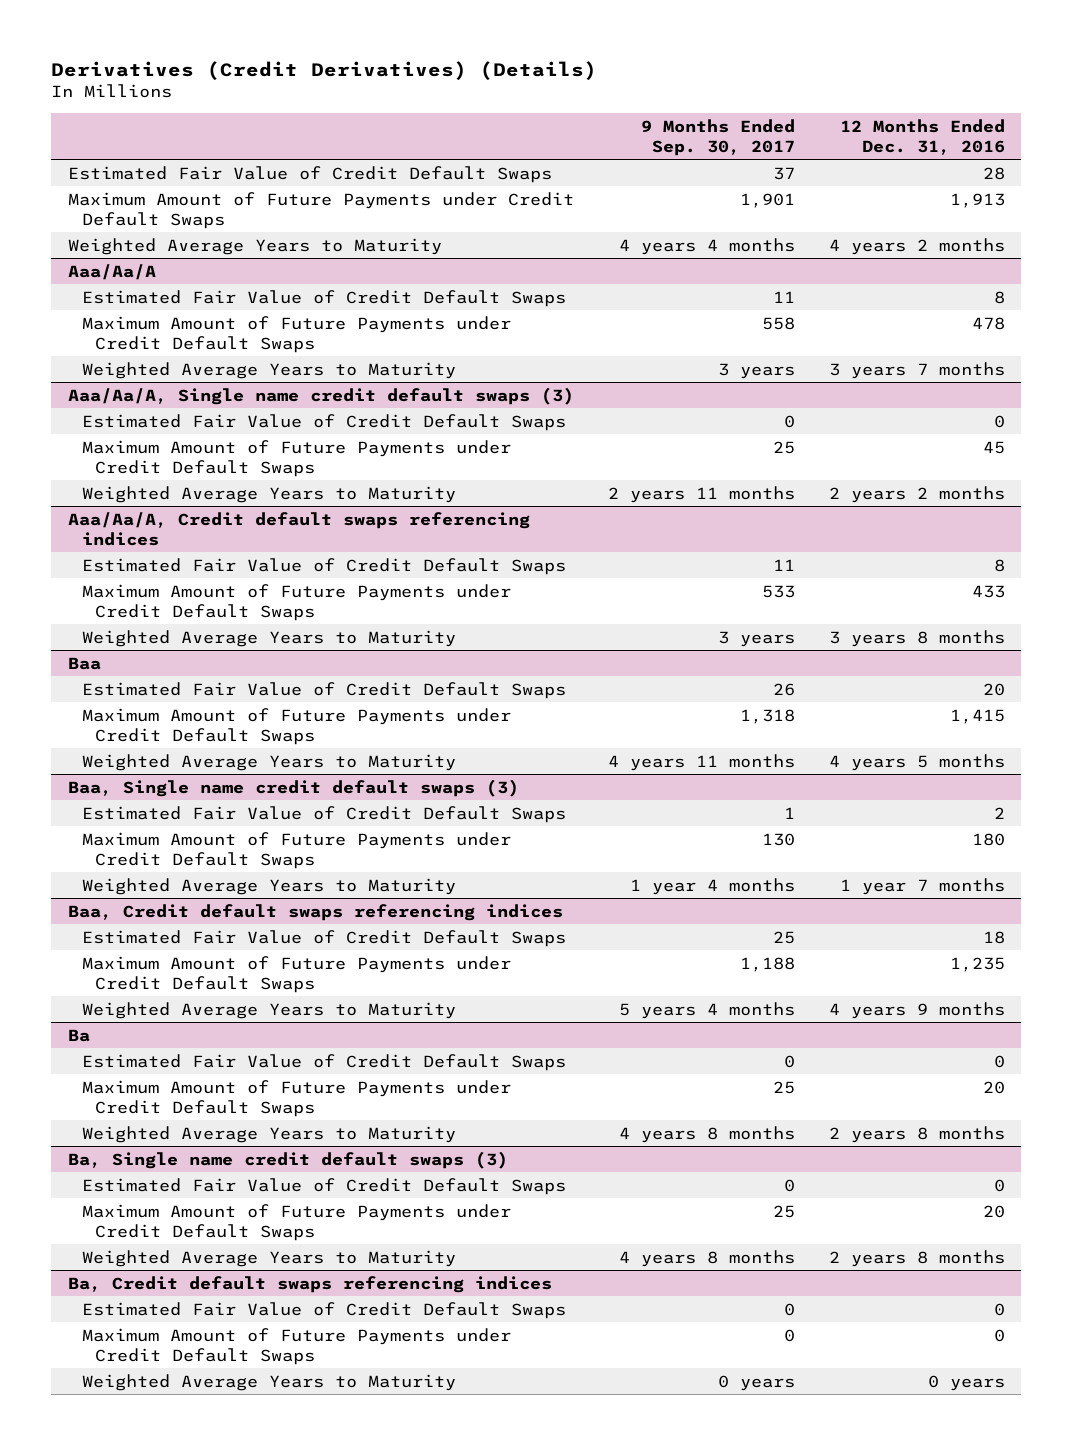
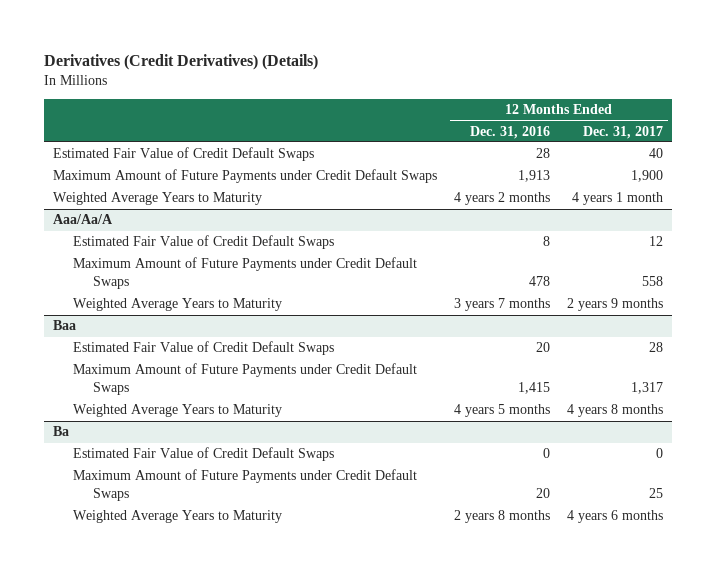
[640,118,795,156] 9 Months Ended Sep. 30, 2017 -> none
none -> [583,125,664,139] Dec. 31, 2017
[68,386,575,405] Aaa/Aa/A, Single name credit default swaps (3) -> none
[81,413,566,431] Estimated Fair Value of Credit Default Swaps -> none
[81,439,511,477] Maximum Amount of Future Payments under Credit Default Swaps -> none
[81,485,456,503] Weighted Average Years to Maturity -> none
[68,511,531,546] Aaa/Aa/A, Credit default swaps referencing indices -> none
[81,557,566,575] Estimated Fair Value of Credit Default Swaps -> none
[81,583,511,621] Maximum Amount of Future Payments under Credit Default Swaps -> none
[81,629,456,647] Weighted Average Years to Maturity -> none
[68,778,520,797] Baa, Single name credit default swaps (3) -> none
[81,805,566,823] Estimated Fair Value of Credit Default Swaps -> none
[81,831,511,869] Maximum Amount of Future Payments under Credit Default Swaps -> none
[81,877,456,895] Weighted Average Years to Maturity -> none
[68,903,564,921] Baa, Credit default swaps referencing indices -> none
[81,929,566,947] Estimated Fair Value of Credit Default Swaps -> none
[81,955,511,993] Maximum Amount of Future Payments under Credit Default Swaps -> none
[81,1001,456,1019] Weighted Average Years to Maturity -> none
[68,1150,509,1169] Ba, Single name credit default swaps (3) -> none
[81,1177,566,1195] Estimated Fair Value of Credit Default Swaps -> none
[81,1203,511,1241] Maximum Amount of Future Payments under Credit Default Swaps -> none
[81,1249,456,1267] Weighted Average Years to Maturity -> none
[68,1275,553,1293] Ba, Credit default swaps referencing indices -> none
[81,1301,566,1319] Estimated Fair Value of Credit Default Swaps -> none
[81,1327,511,1365] Maximum Amount of Future Payments under Credit Default Swaps -> none
[81,1373,456,1391] Weighted Average Years to Maturity -> none

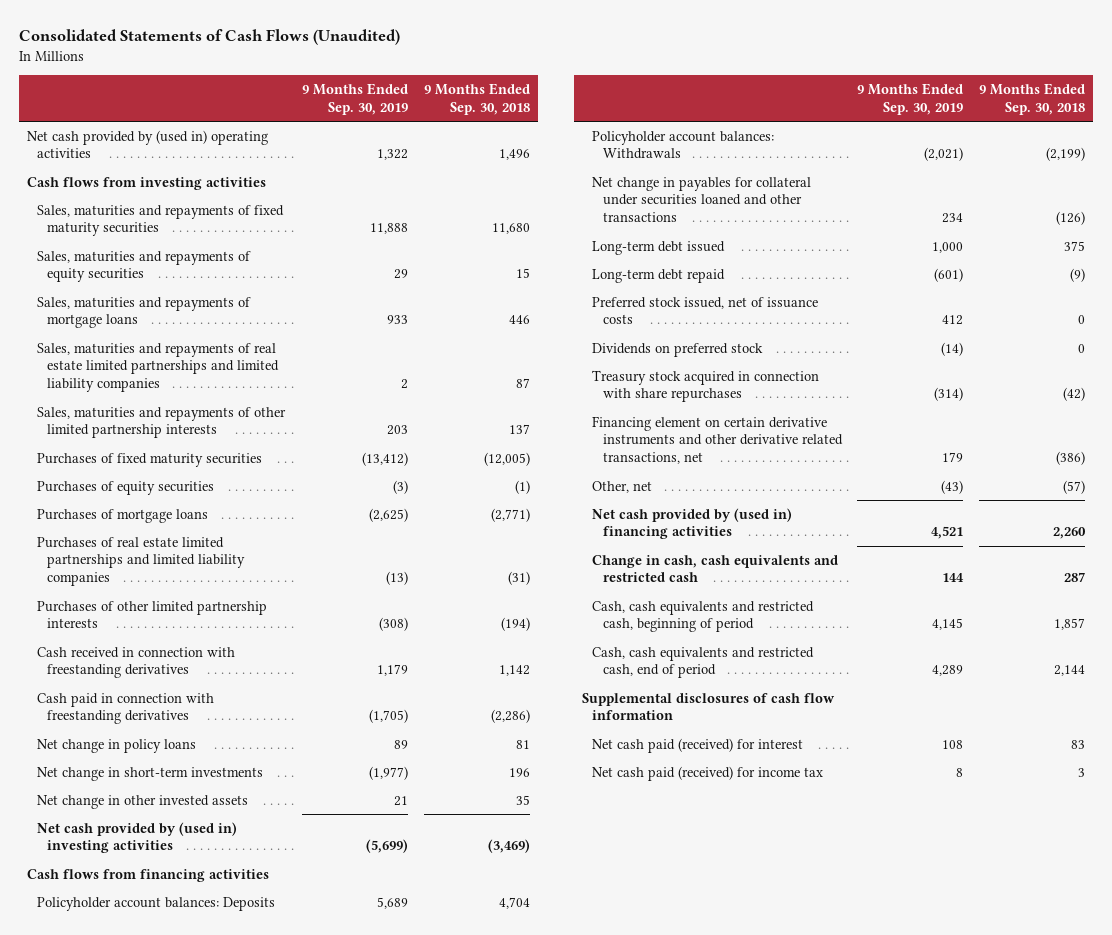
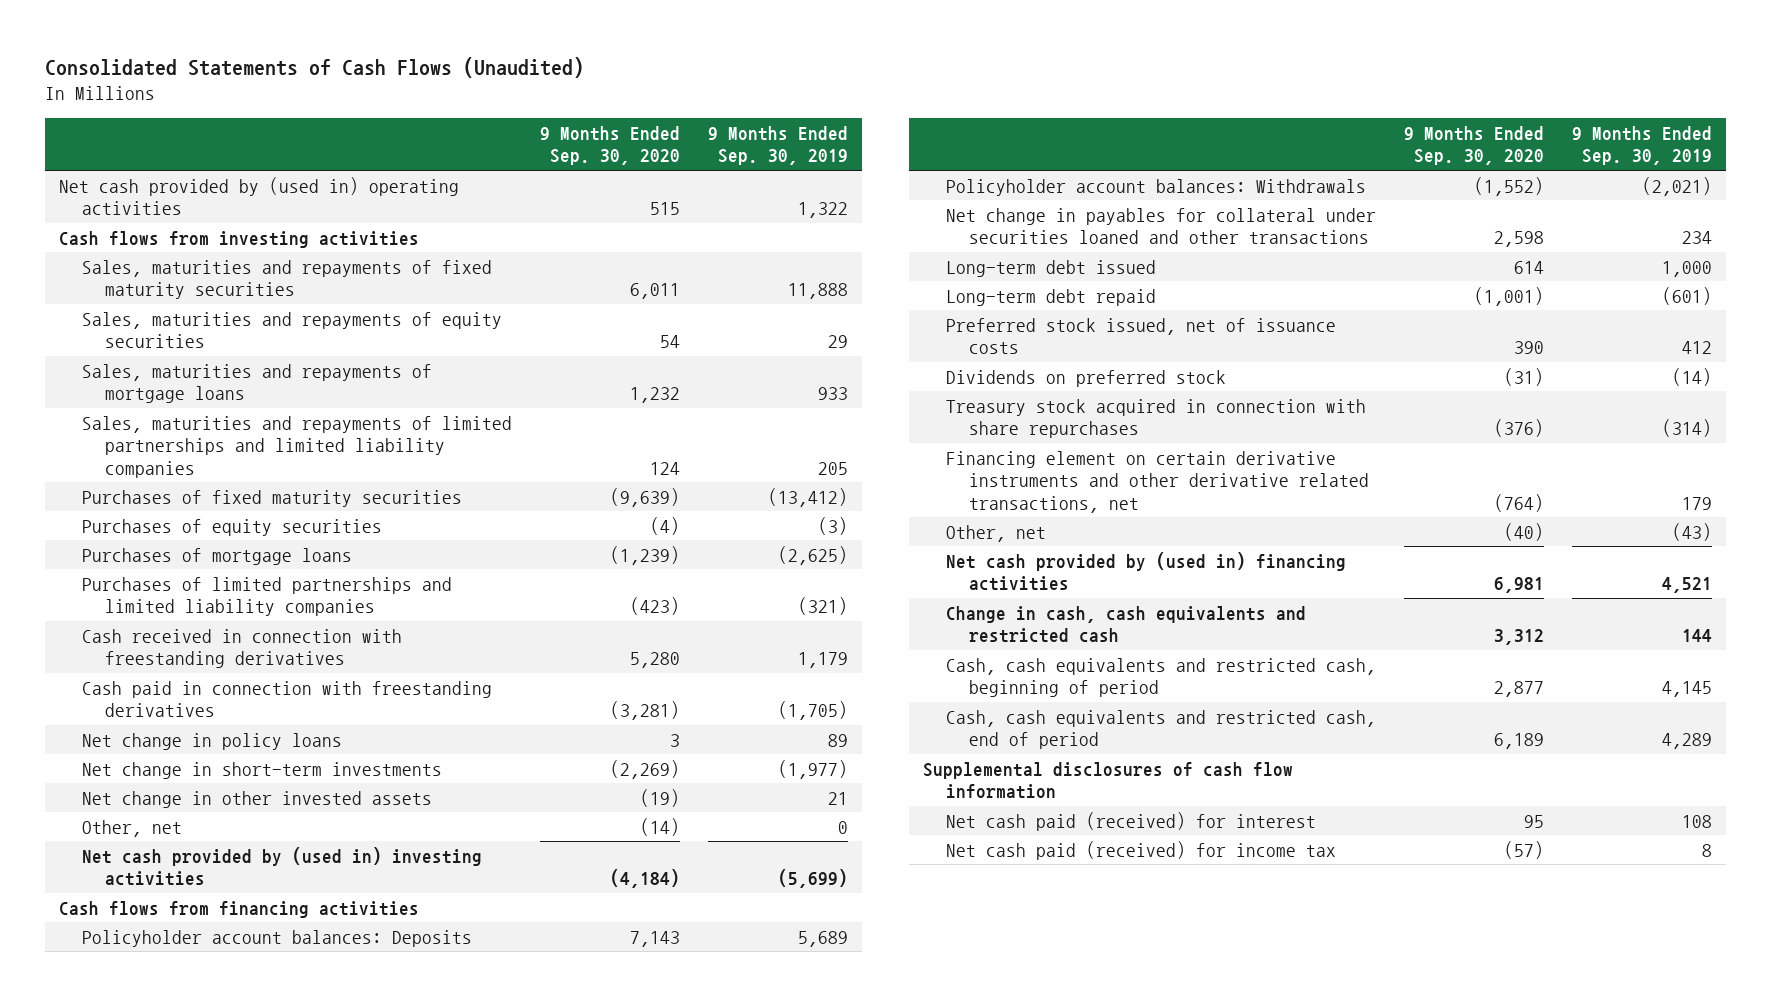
[424,83,531,115] 9 Months Ended Sep. 30, 2018 -> none
none -> [539,125,680,166] 9 Months Ended Sep. 30, 2020
[37,342,280,393] Sales, maturities and repayments of real estate limited partnerships and limited liability companies -> none
[37,406,287,439] Sales, maturities and repayments of other limited partnership interests -> [81,415,512,478] Sales, maturities and repayments of limited partnerships and limited liability companies
[387,425,409,436] 203 -> [817,461,848,475] 205
[37,536,246,587] Purchases of real estate limited partnerships and limited liability companies -> none
[37,600,268,629] Purchases of other limited partnership interests -> [81,576,452,617] Purchases of limited partnerships and limited liability companies
[379,617,409,632] (308) -> [797,597,848,616] (321)
none -> [81,819,182,837] Other, net

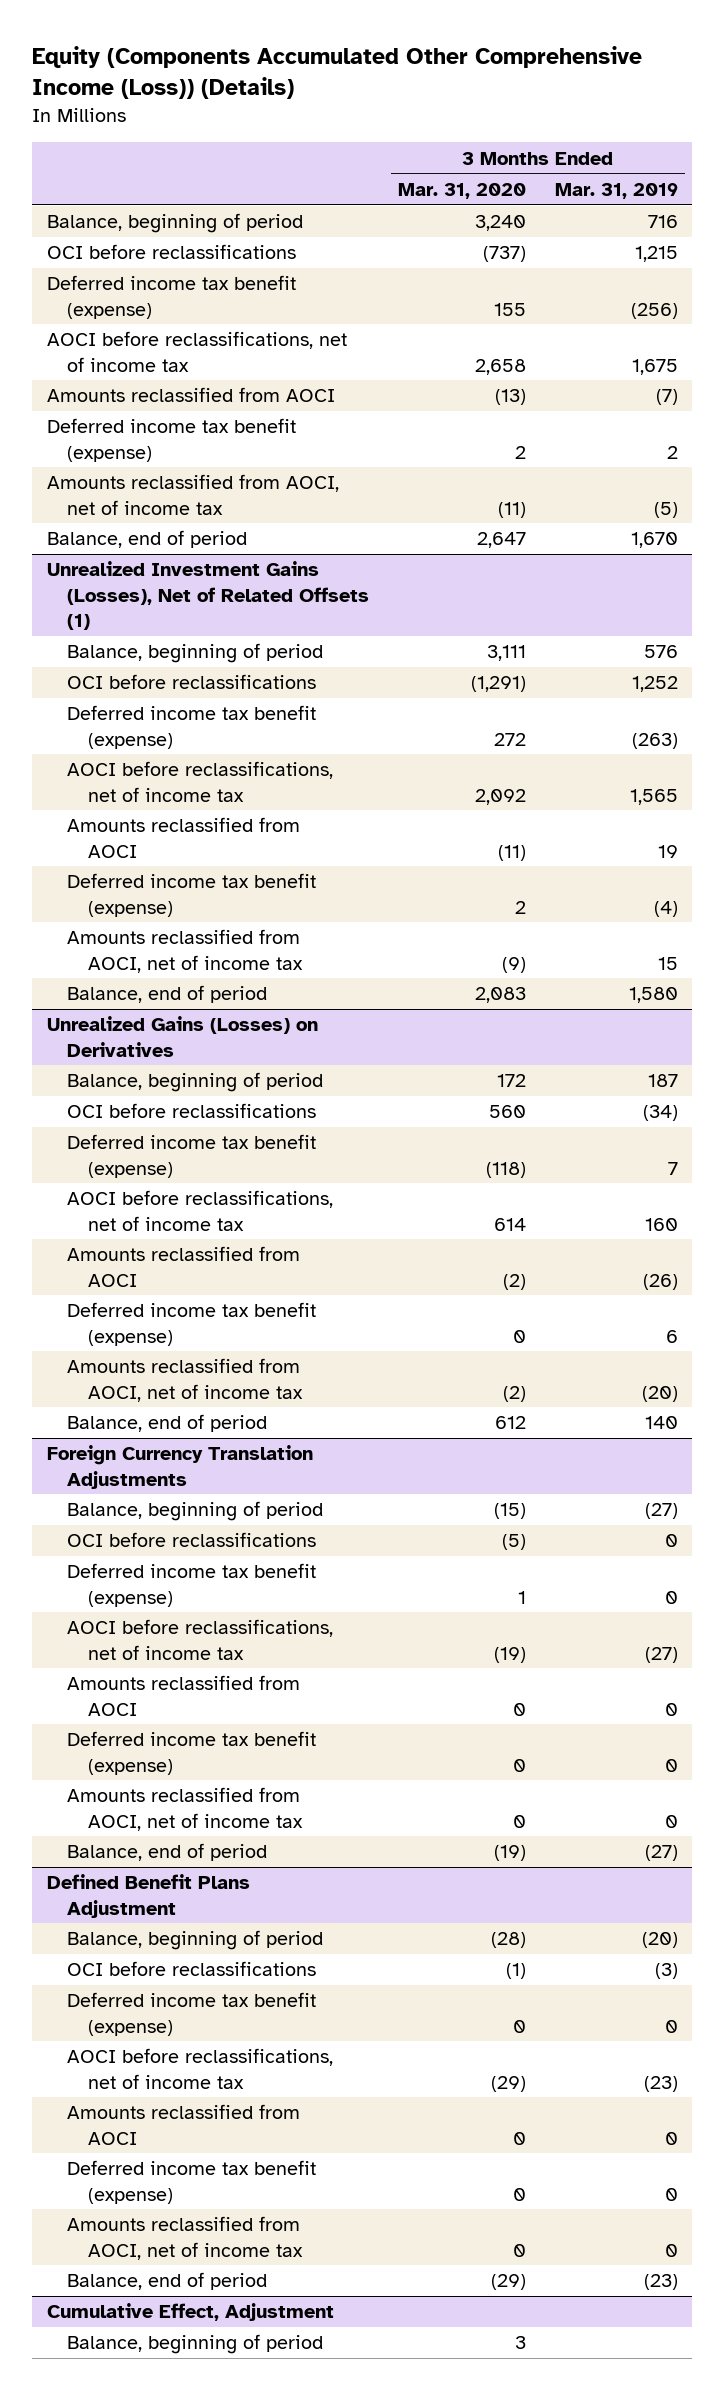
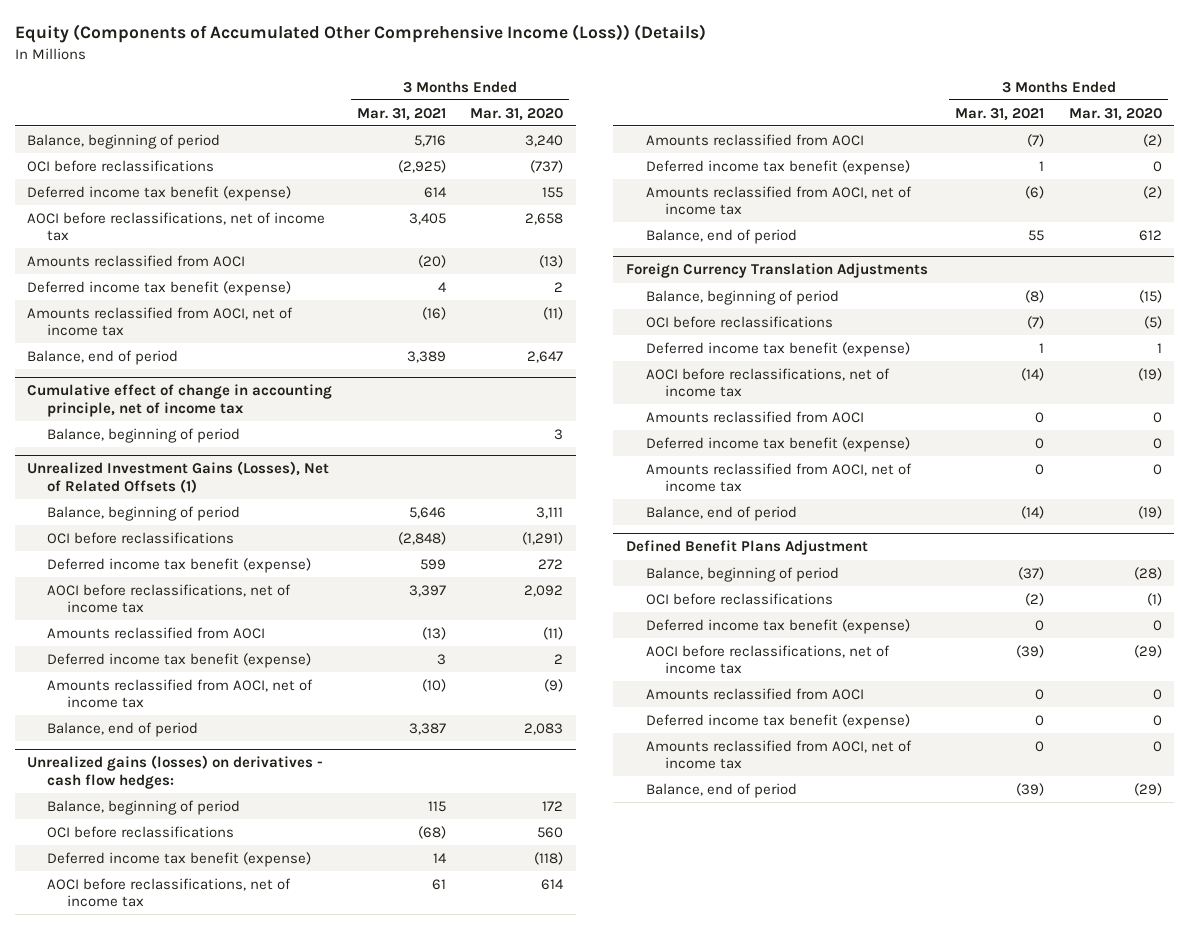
[32,45,643,99] Equity (Components Accumulated Other Comprehensive Income (Loss)) (Details) -> [14,24,706,44] Equity (Components of Accumulated Other Comprehensive Income (Loss)) (Details)
[554,182,678,199] Mar. 31, 2019 -> none
none -> [356,107,446,121] Mar. 31, 2021
none -> [27,384,333,417] Cumulative effect of change in accounting principle, net of income tax
none -> [47,427,241,443] Balance, beginning of period
[46,1016,318,1057] Unrealized Gains (Losses) on Derivatives -> [27,755,324,789] Unrealized gains (losses) on derivatives - cash flow hedges:
[46,2303,334,2322] Cumulative Effect, Adjustment -> none
[67,2334,324,2355] Balance, beginning of period -> none

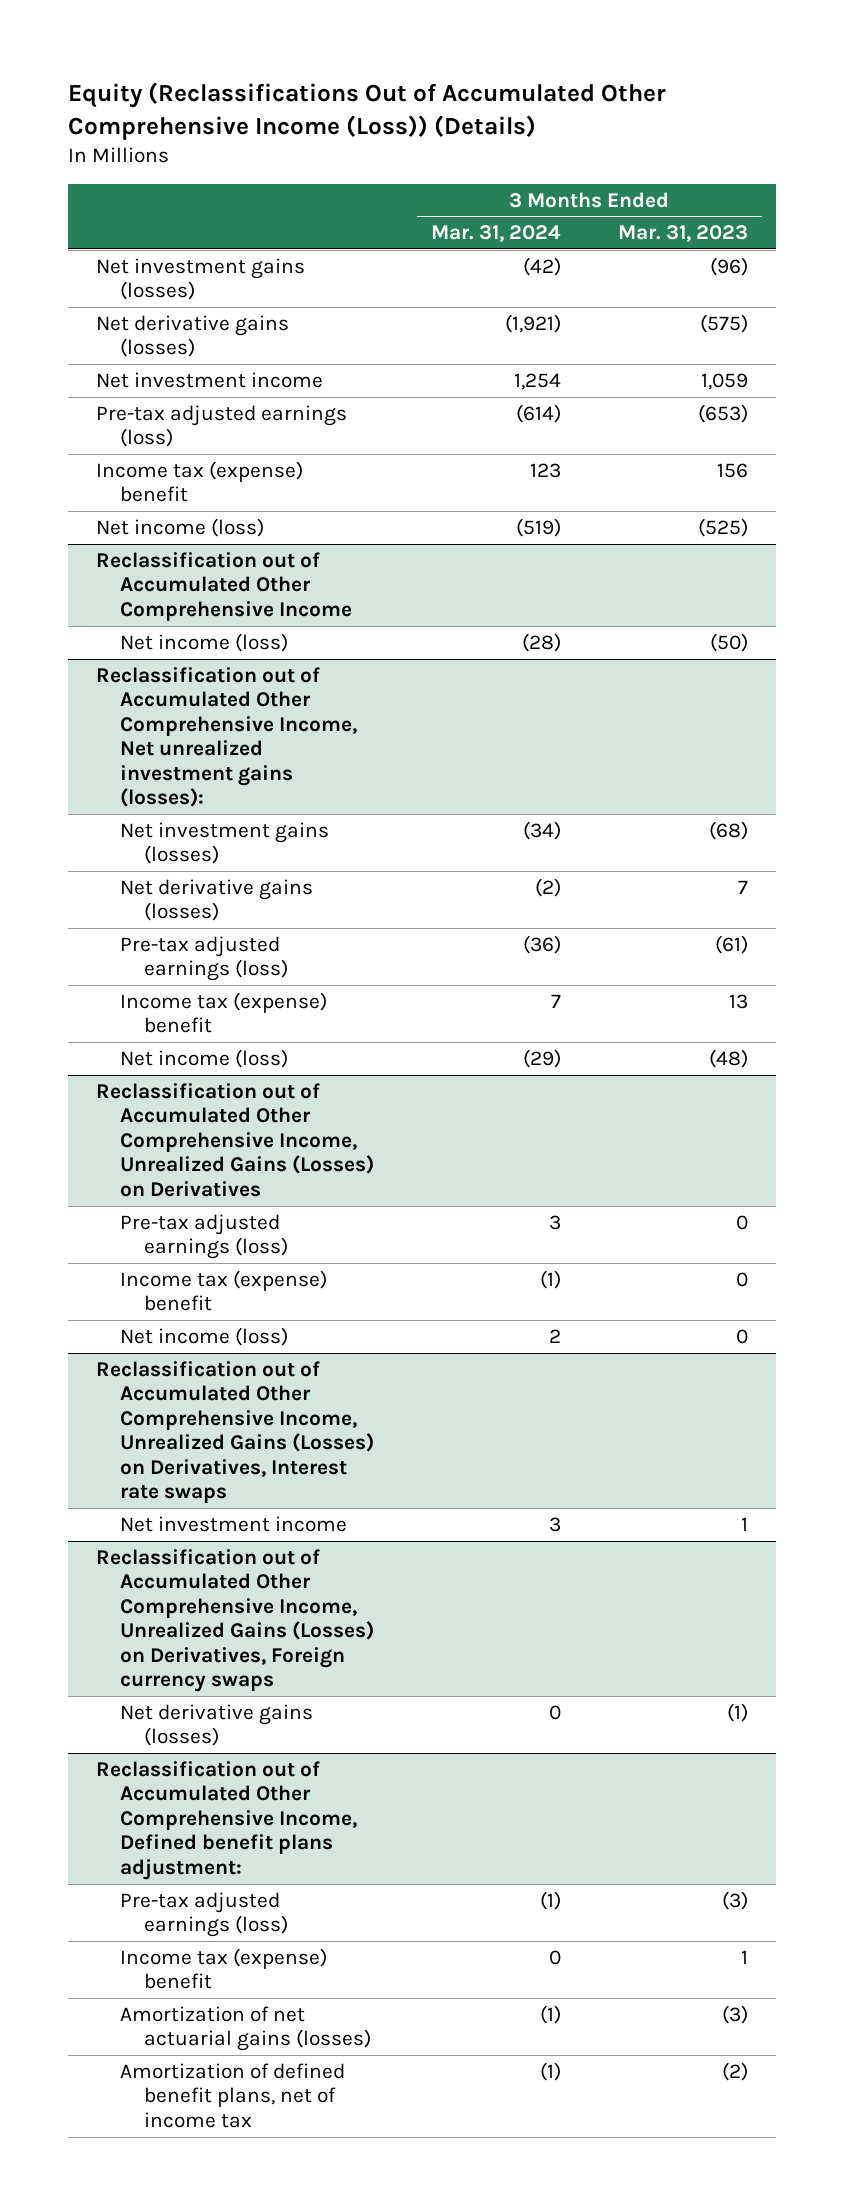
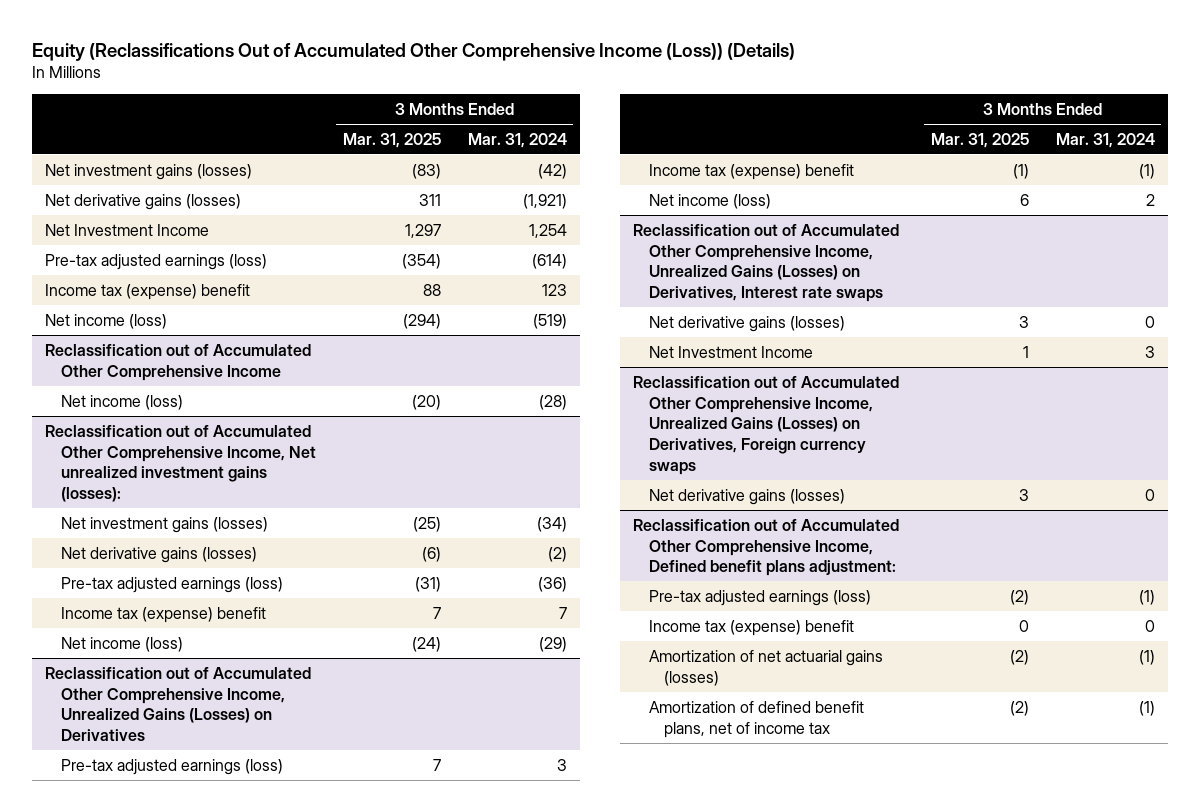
[617,225,748,243] Mar. 31, 2023 -> none
none -> [342,132,441,148] Mar. 31, 2025
[96,371,324,388] Net investment income -> [45,223,210,236] Net Investment Income
none -> [648,315,845,332] Net derivative gains (losses)
[120,1515,348,1532] Net investment income -> [648,345,813,358] Net Investment Income

